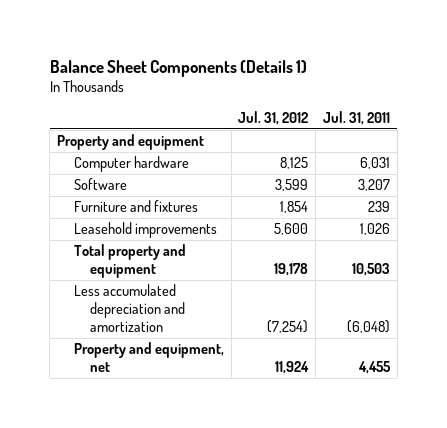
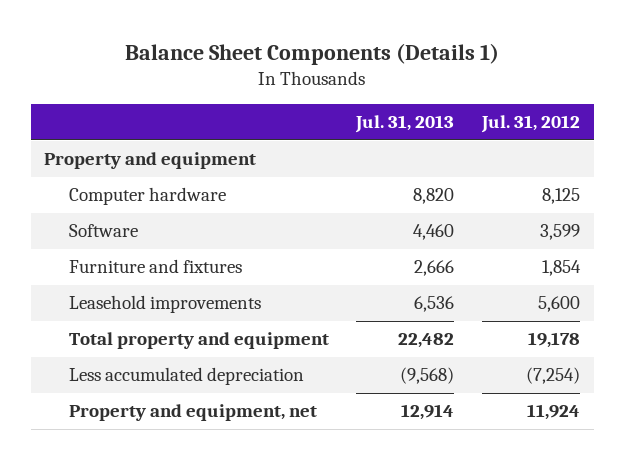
[323,111,391,126] Jul. 31, 2011 -> none
none -> [355,115,455,134] Jul. 31, 2013
[73,284,186,333] Less accumulated depreciation and amortization -> [68,367,304,386] Less accumulated depreciation

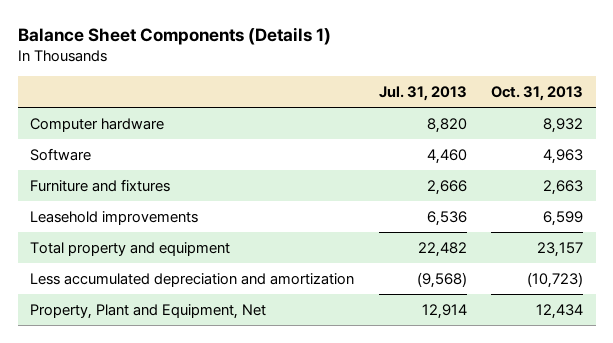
[480,115,580,134] Jul. 31, 2012 -> none
none -> [491,86,584,102] Oct. 31, 2013
[44,152,257,170] Property and equipment -> none
[68,367,304,386] Less accumulated depreciation -> [29,272,354,287] Less accumulated depreciation and amortization
[68,404,317,422] Property and equipment, net -> [29,303,266,319] Property, Plant and Equipment, Net

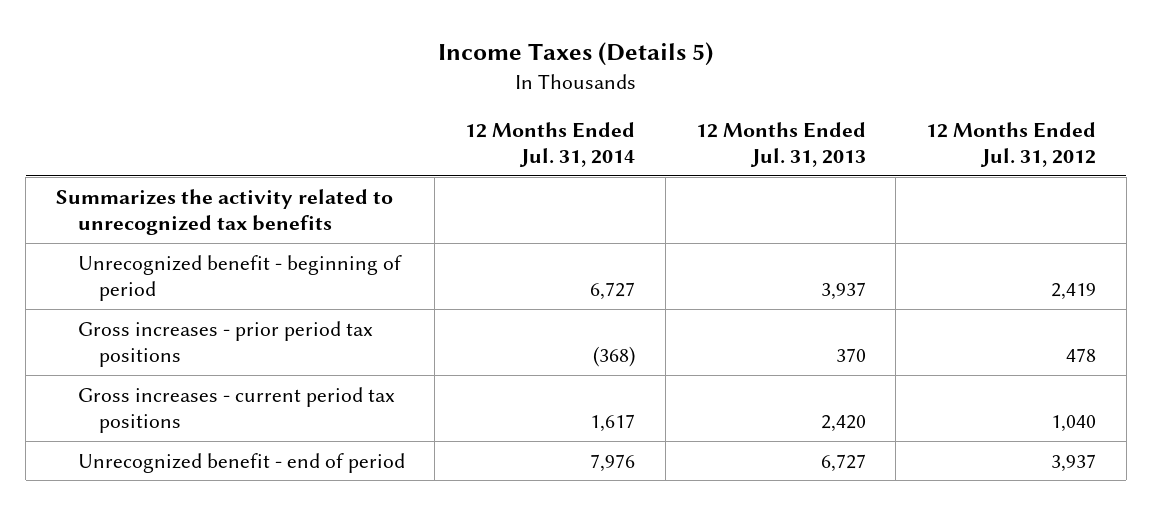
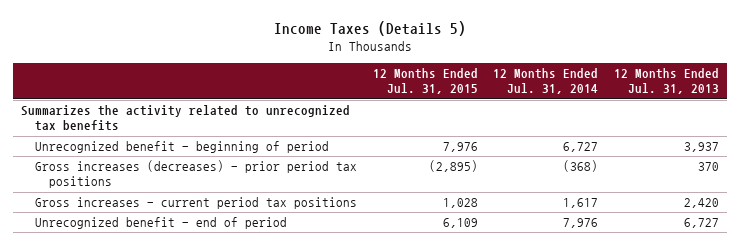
[926,121,1097,168] 12 Months Ended Jul. 31, 2012 -> none
none -> [372,68,478,95] 12 Months Ended Jul. 31, 2015
[77,320,373,367] Gross increases - prior period tax positions -> [34,160,357,189] Gross increases (decreases) - prior period tax positions

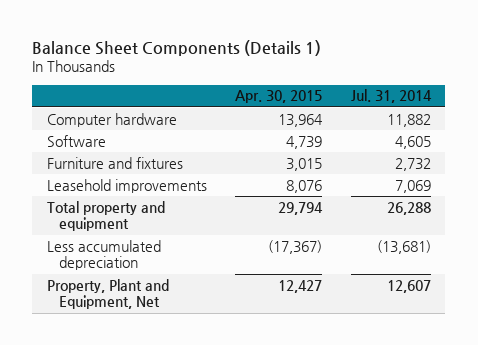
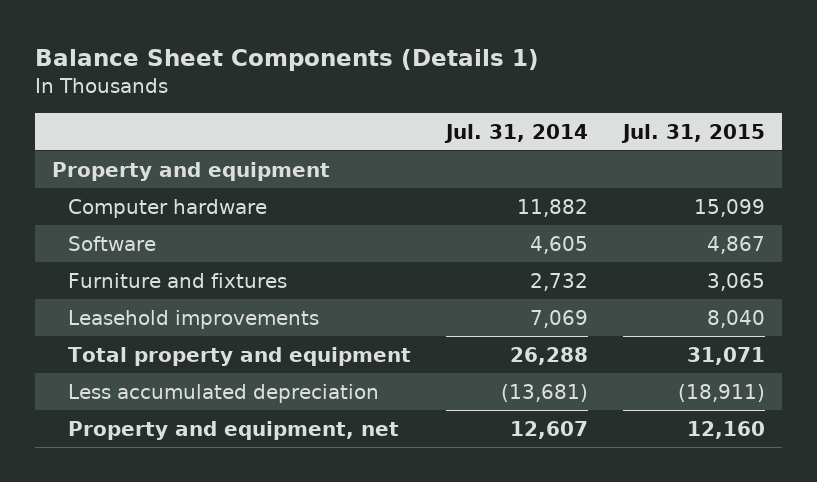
[235,90,323,104] Apr. 30, 2015 -> none
none -> [620,123,765,143] Jul. 31, 2015
none -> [51,161,330,181] Property and equipment
[46,278,169,310] Property, Plant and Equipment, Net -> [68,420,400,440] Property and equipment, net

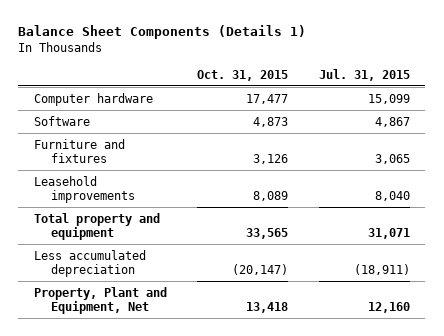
[444,123,589,143] Jul. 31, 2014 -> none
none -> [197,69,289,81] Oct. 31, 2015
[51,161,330,181] Property and equipment -> none
[68,420,400,440] Property and equipment, net -> [33,286,167,314] Property, Plant and Equipment, Net

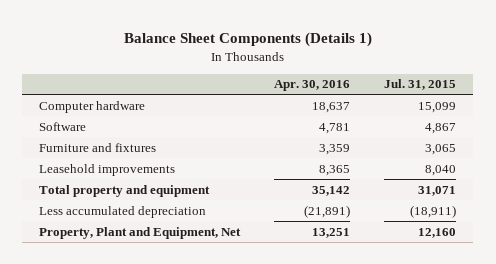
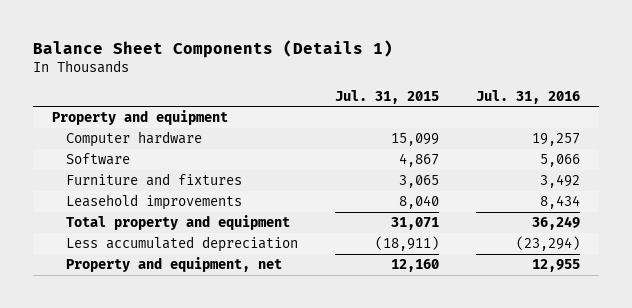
[274,80,351,92] Apr. 30, 2016 -> none
none -> [476,89,581,104] Jul. 31, 2016
none -> [51,110,228,126] Property and equipment
[39,226,242,239] Property, Plant and Equipment, Net -> [65,257,282,273] Property and equipment, net

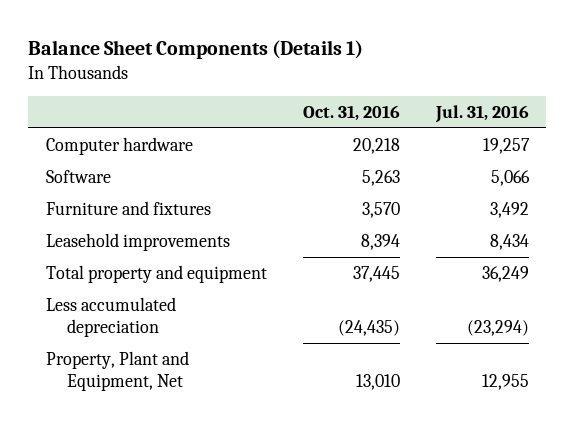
[335,89,440,104] Jul. 31, 2015 -> none
none -> [302,104,400,121] Oct. 31, 2016
[51,110,228,126] Property and equipment -> none
[65,257,282,273] Property and equipment, net -> [46,350,190,392] Property, Plant and Equipment, Net

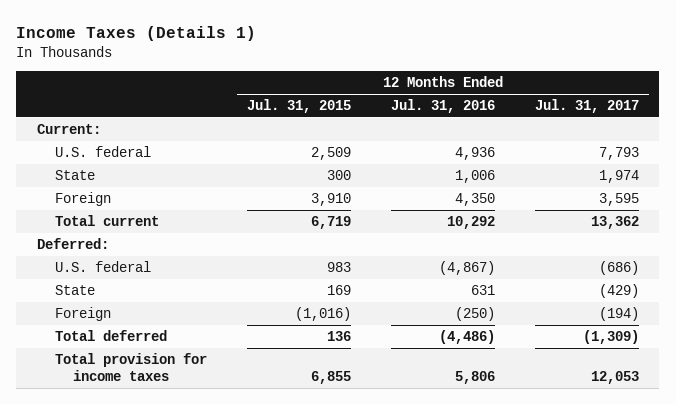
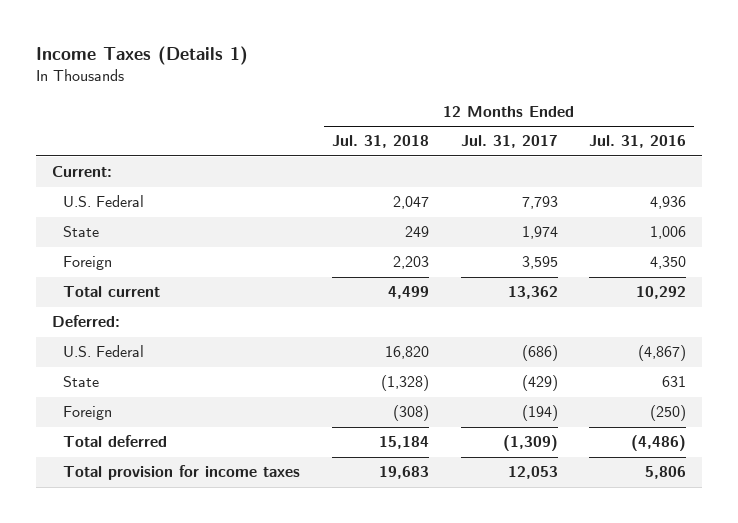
[246,99,351,114] Jul. 31, 2015 -> none
none -> [331,135,429,149] Jul. 31, 2018
[54,145,151,157] U.S. federal -> [62,195,144,208] U.S. Federal
[54,260,151,272] U.S. federal -> [62,345,144,358] U.S. Federal

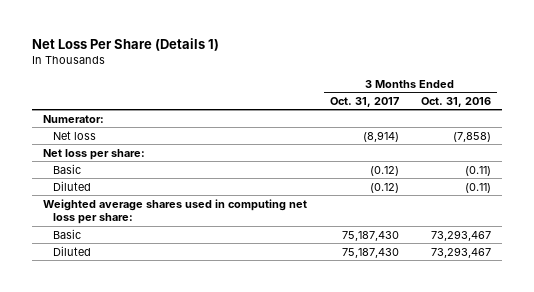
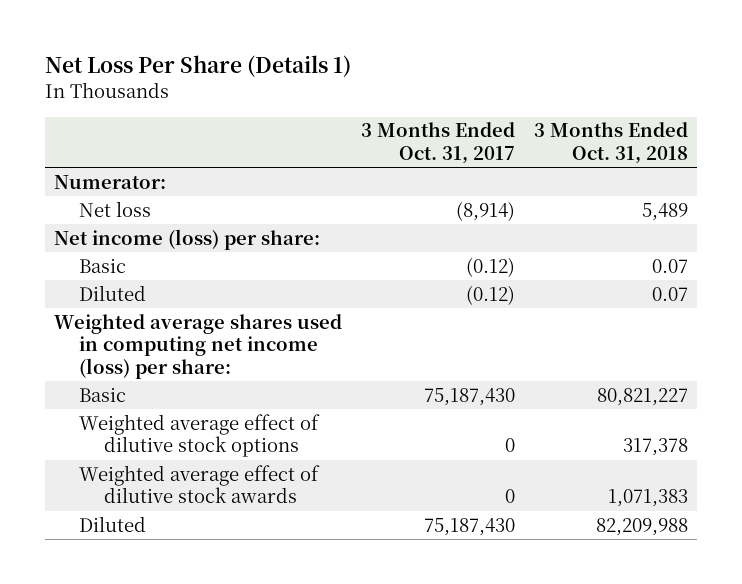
[421,96,492,107] Oct. 31, 2016 -> none
none -> [533,122,688,164] 3 Months Ended Oct. 31, 2018
[42,148,145,160] Net loss per share: -> [54,228,321,250] Net income (loss) per share:
[42,198,307,225] Weighted average shares used in computing net loss per share: -> [54,313,343,379] Weighted average shares used in computing net income (loss) per share:
none -> [79,413,321,458] Weighted average effect of dilutive stock options
none -> [79,464,321,504] Weighted average effect of dilutive stock awards

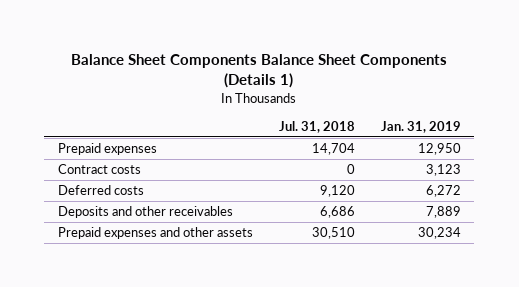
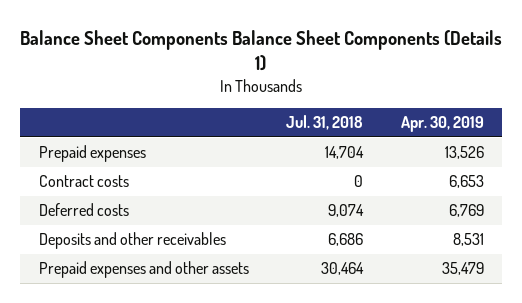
[381,121,462,134] Jan. 31, 2019 -> none
none -> [400,116,484,133] Apr. 30, 2019
[319,185,355,198] 9,120 -> [328,204,365,218] 9,074
[311,227,355,240] 30,510 -> [321,262,365,276] 30,464

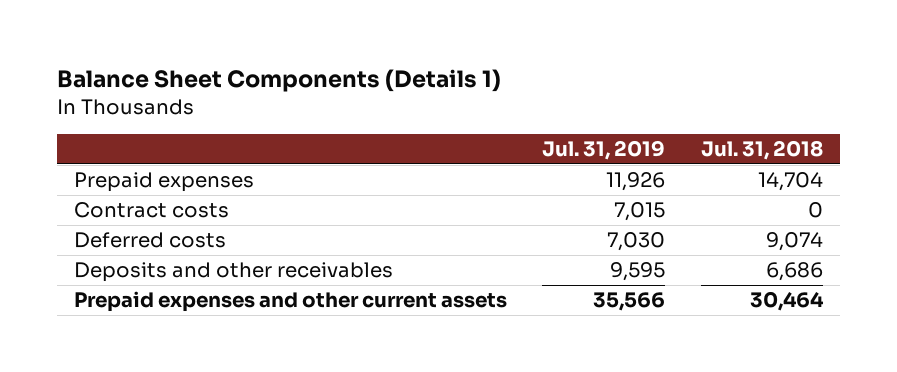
[20,30,503,72] Balance Sheet Components Balance Sheet Components (Details 1) -> [56,69,501,93] Balance Sheet Components (Details 1)
[400,116,484,133] Apr. 30, 2019 -> none
none -> [542,140,666,161] Jul. 31, 2019
[38,261,249,279] Prepaid expenses and other assets -> [74,291,508,313] Prepaid expenses and other current assets

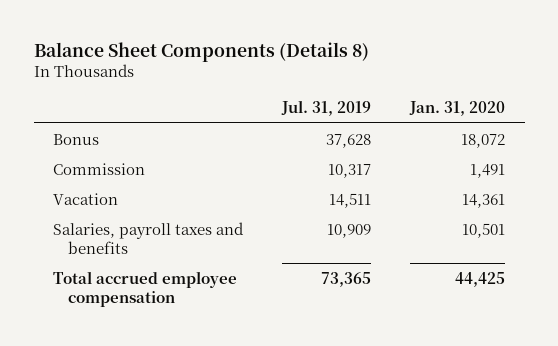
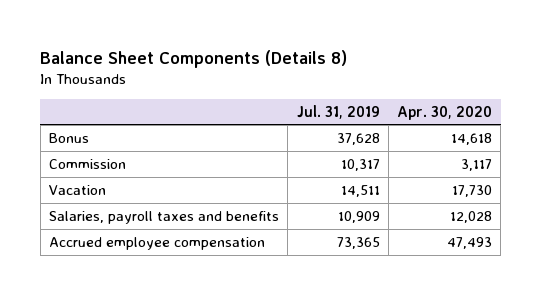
[409,100,506,116] Jan. 31, 2020 -> none
none -> [397,105,493,120] Apr. 30, 2020
[53,270,238,307] Total accrued employee compensation -> [49,236,266,250] Accrued employee compensation

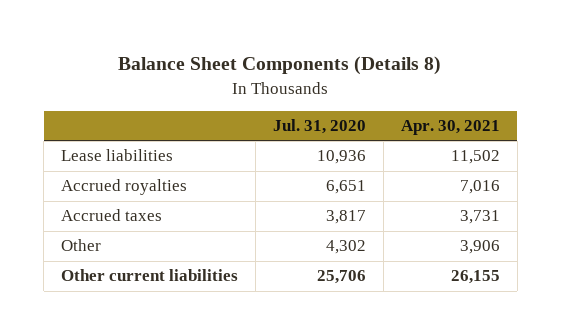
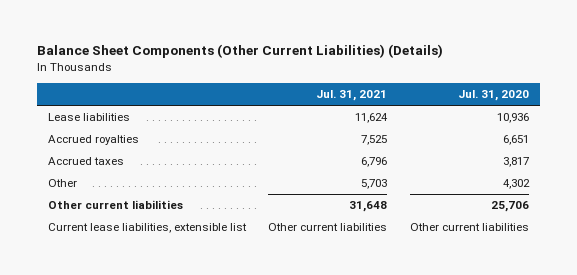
[118,56,442,76] Balance Sheet Components (Details 8) -> [37,44,444,59] Balance Sheet Components (Other Current Liabilities) (Details)
[400,120,500,136] Apr. 30, 2021 -> none
none -> [316,90,388,102] Jul. 31, 2021
none -> [48,223,248,234] Current lease liabilities, extensible list

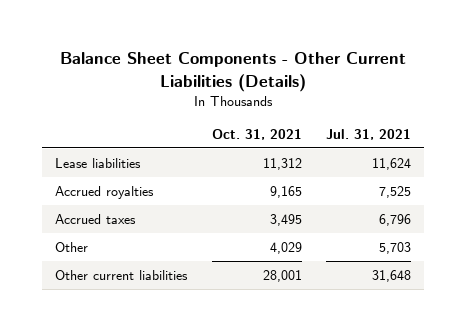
[37,44,444,59] Balance Sheet Components (Other Current Liabilities) (Details) -> [60,52,407,92] Balance Sheet Components - Other Current Liabilities (Details)
[457,90,529,102] Jul. 31, 2020 -> none
none -> [211,128,302,140] Oct. 31, 2021
[48,223,248,234] Current lease liabilities, extensible list -> none

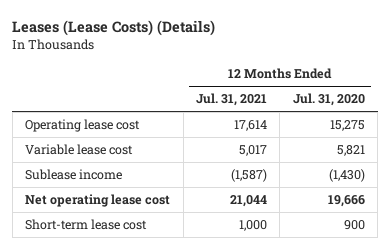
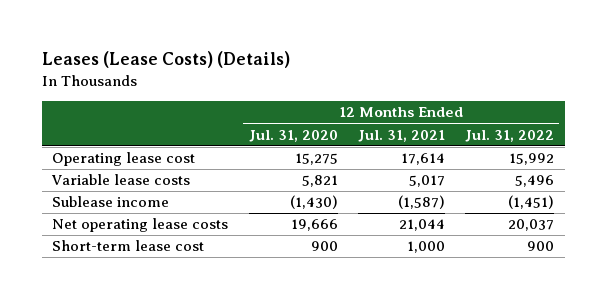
none -> [465,129,555,142] Jul. 31, 2022
[25,144,134,156] Variable lease cost -> [51,174,191,186] Variable lease costs
[25,194,171,208] Net operating lease cost -> [52,218,229,233] Net operating lease costs

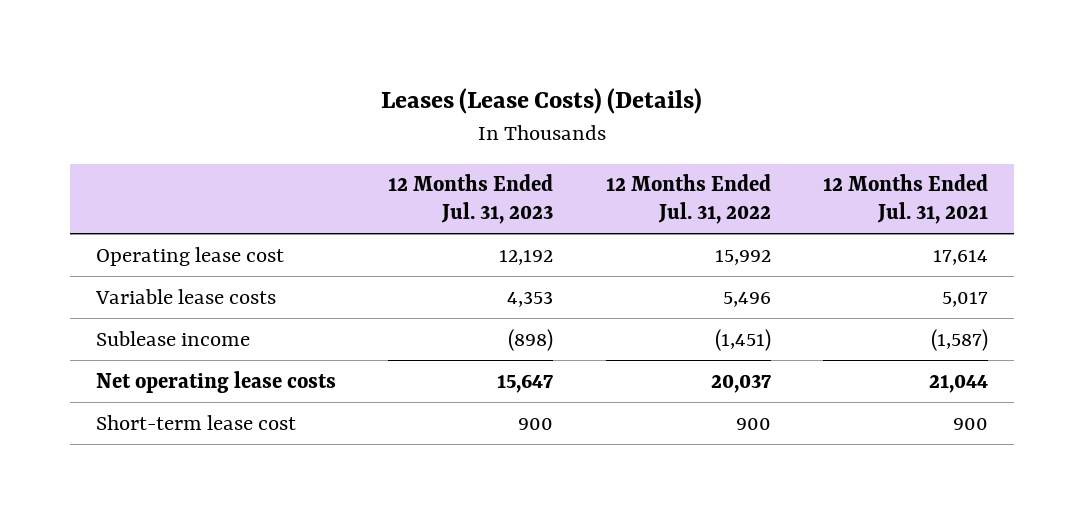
[248,129,338,142] Jul. 31, 2020 -> none
none -> [388,174,554,225] 12 Months Ended Jul. 31, 2023
[406,241,445,254] 1,000 -> [952,417,988,430] 900

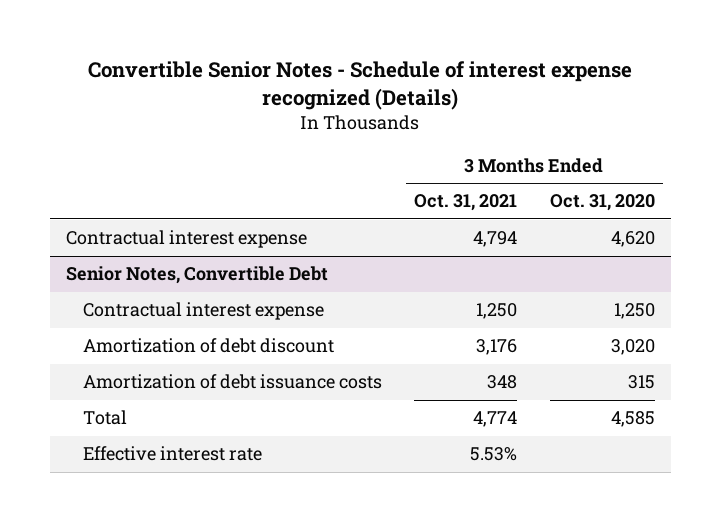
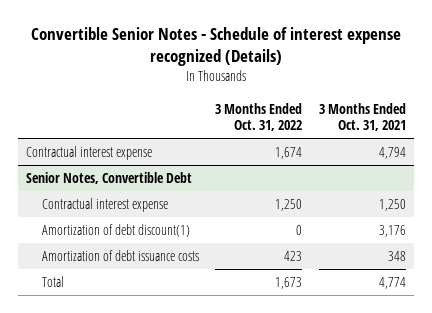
[549,194,655,212] Oct. 31, 2020 -> none
none -> [215,102,303,132] 3 Months Ended Oct. 31, 2022
[82,338,334,354] Amortization of debt discount -> [41,224,190,238] Amortization of debt discount(1)
[82,446,262,462] Effective interest rate -> none

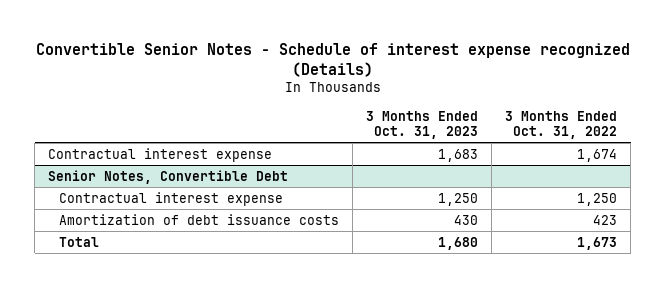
[318,102,406,132] 3 Months Ended Oct. 31, 2021 -> none
none -> [366,110,479,140] 3 Months Ended Oct. 31, 2023
[41,224,190,238] Amortization of debt discount(1) -> none

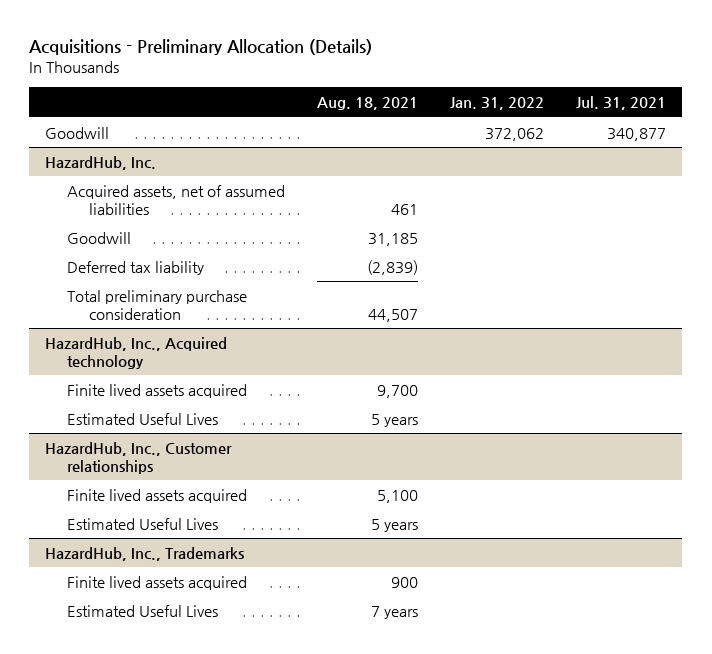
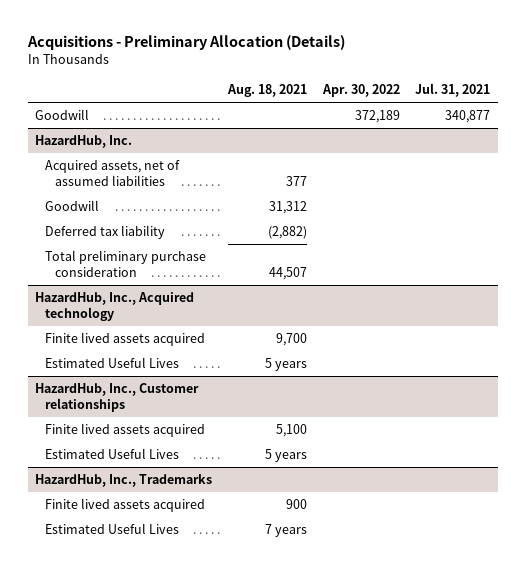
[450,97,545,111] Jan. 31, 2022 -> none
none -> [321,84,400,98] Apr. 30, 2022
[391,203,419,215] 461 -> [285,176,307,187] 377
[368,232,419,246] 31,185 -> [268,201,307,215] 31,312
[367,259,419,275] (2,839) -> [267,226,307,240] (2,882)

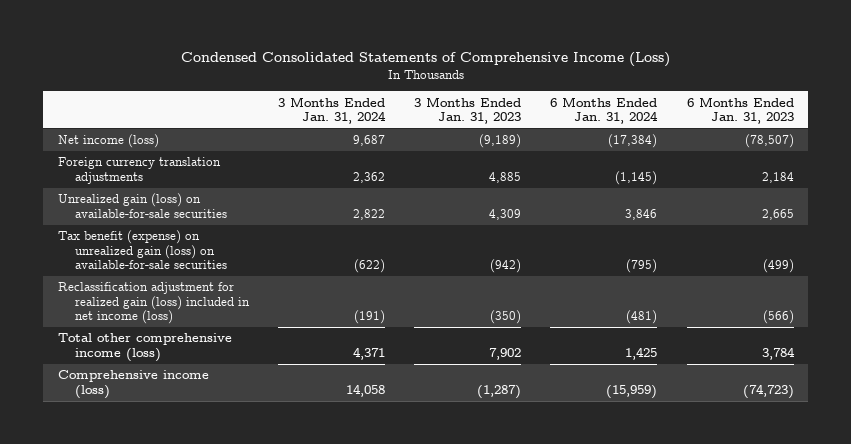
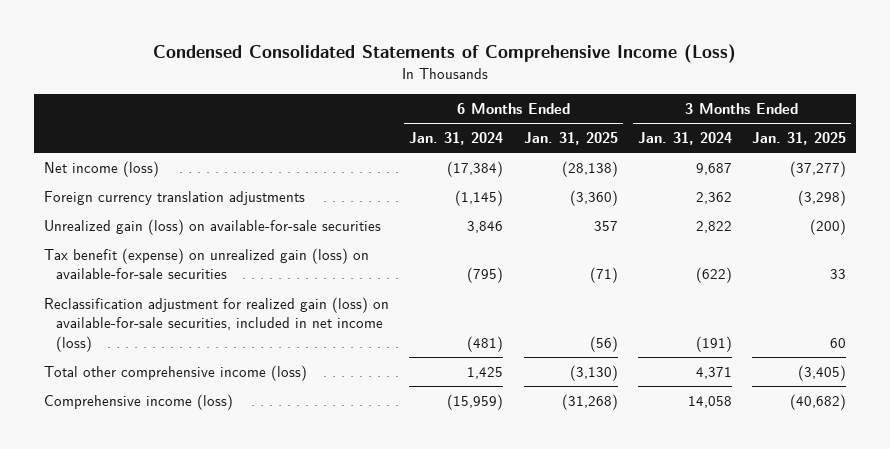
[414,96,522,124] 3 Months Ended Jan. 31, 2023 -> none
[686,96,794,124] 6 Months Ended Jan. 31, 2023 -> none
none -> [523,131,618,145] Jan. 31, 2025
none -> [751,131,846,145] Jan. 31, 2025
[57,282,250,324] Reclassification adjustment for realized gain (loss) included in net income (loss) -> [44,296,390,352] Reclassification adjustment for realized gain (loss) on available-for-sale securities, included in net income (loss)

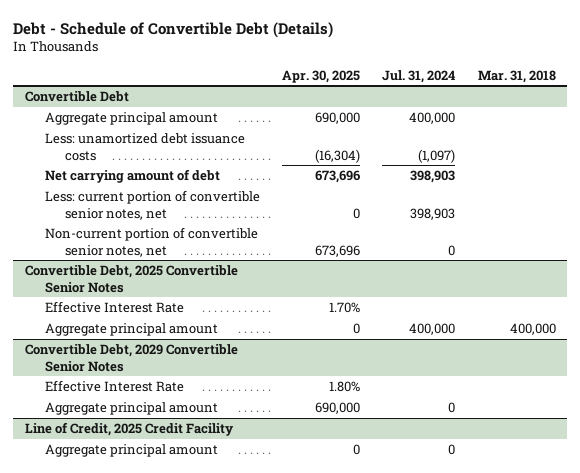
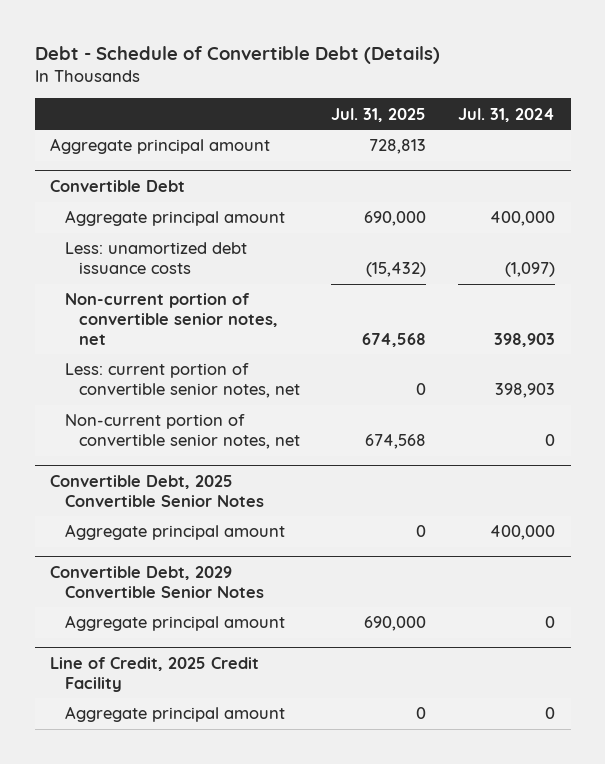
[282,69,361,83] Apr. 30, 2025 -> none
[477,69,556,83] Mar. 31, 2018 -> none
none -> [331,107,427,122] Jul. 31, 2025
none -> [50,138,271,155] Aggregate principal amount
[44,168,220,183] Net carrying amount of debt -> [64,293,278,345] Non-current portion of convertible senior notes, net
[44,300,184,313] Effective Interest Rate -> none
[44,379,184,392] Effective Interest Rate -> none

